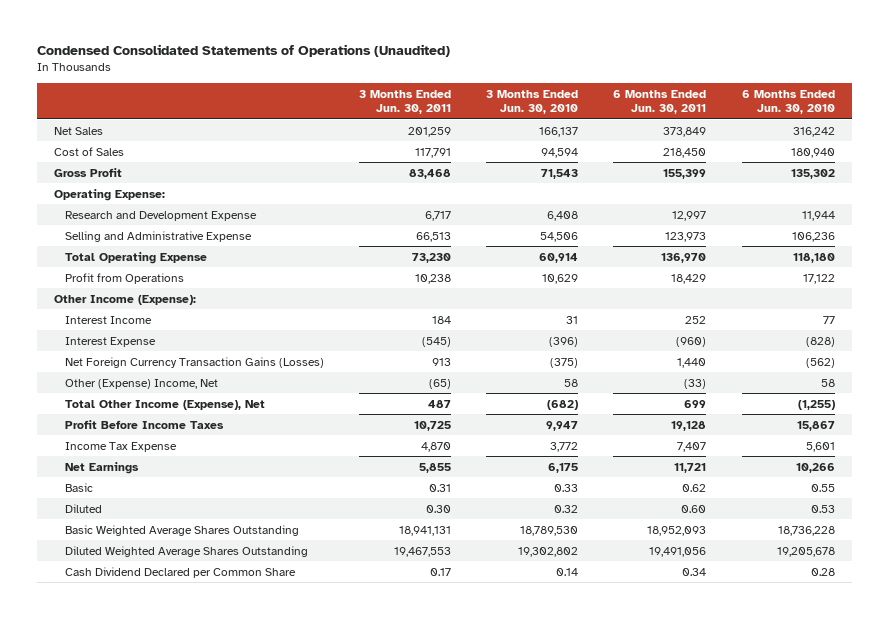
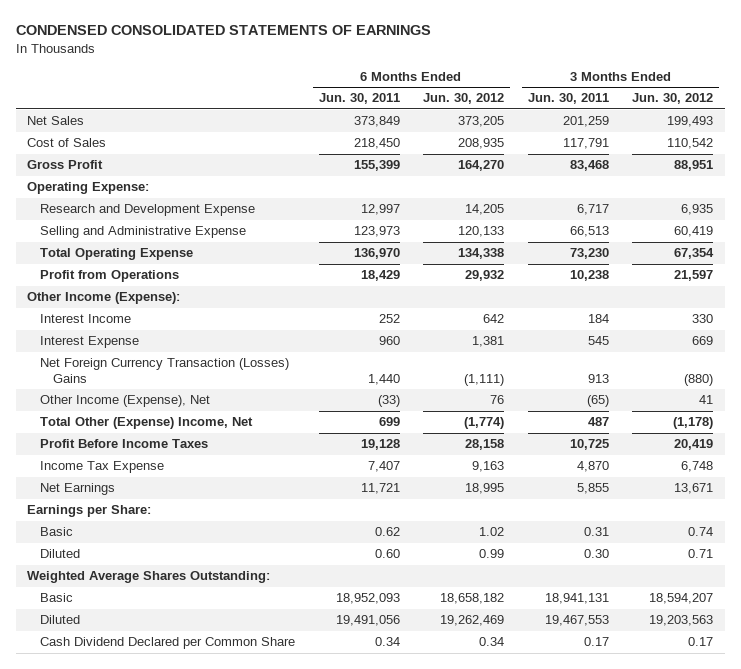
[36,44,450,58] Condensed Consolidated Statements of Operations (Unaudited) -> [15,25,431,36] CONDENSED CONSOLIDATED STATEMENTS OF EARNINGS
[486,89,579,115] 3 Months Ended Jun. 30, 2010 -> none
[741,89,835,115] 6 Months Ended Jun. 30, 2010 -> none
none -> [423,93,505,105] Jun. 30, 2012
none -> [632,93,714,105] Jun. 30, 2012
[421,336,451,347] (545) -> [587,336,609,346] 545
[676,336,707,347] (960) -> [378,336,400,346] 960
[64,356,324,368] Net Foreign Currency Transaction Gains (Losses) -> [40,358,290,383] Net Foreign Currency Transaction (Losses) Gains
[64,378,218,389] Other (Expense) Income, Net -> [40,395,211,408] Other Income (Expense), Net
[64,399,265,410] Total Other Income (Expense), Net -> [40,417,254,430] Total Other (Expense) Income, Net
none -> [27,505,152,518] Earnings per Share:
none -> [27,571,271,584] Weighted Average Shares Outstanding:
[64,524,299,536] Basic Weighted Average Shares Outstanding -> [40,593,74,603] Basic
[64,545,308,557] Diluted Weighted Average Shares Outstanding -> [40,615,81,625] Diluted

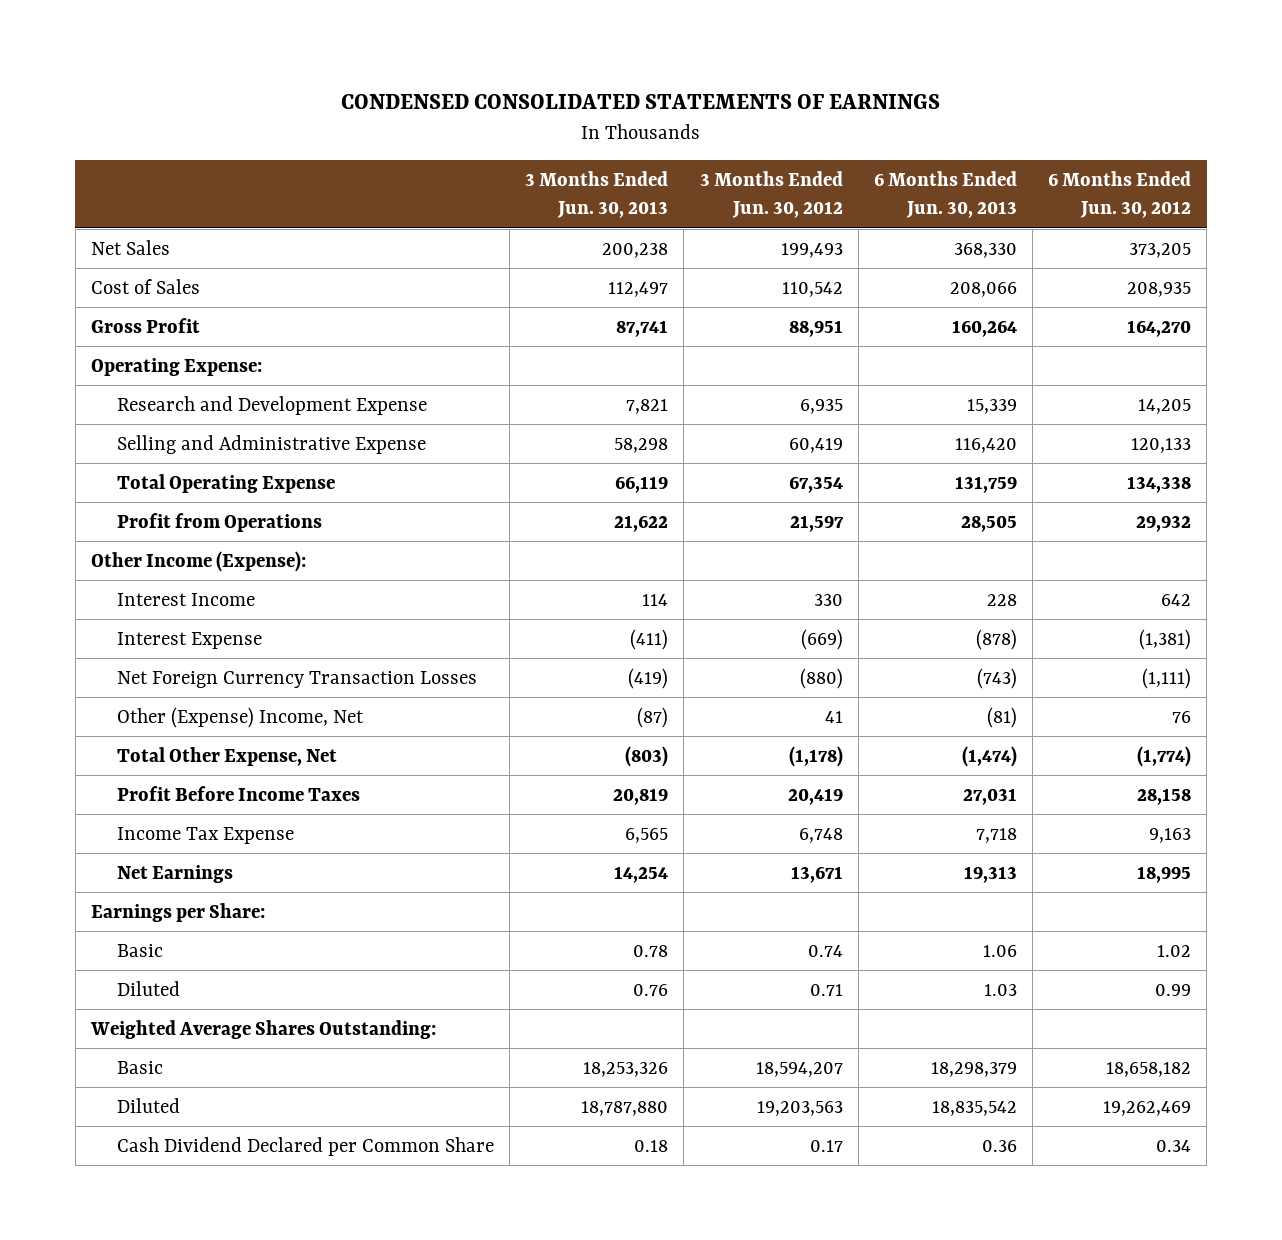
[318,93,400,105] Jun. 30, 2011 -> none
[527,93,609,105] Jun. 30, 2011 -> none
none -> [525,171,669,219] 3 Months Ended Jun. 30, 2013
none -> [873,171,1017,219] 6 Months Ended Jun. 30, 2013
[472,336,505,348] 1,381 -> [1139,628,1192,650] (1,381)
[692,336,714,346] 669 -> [800,628,843,650] (669)
[40,358,290,383] Net Foreign Currency Transaction (Losses) Gains -> [117,670,478,688] Net Foreign Currency Transaction Losses
[40,395,211,408] Other Income (Expense), Net -> [117,706,365,728] Other (Expense) Income, Net
[40,417,254,430] Total Other (Expense) Income, Net -> [117,746,338,766] Total Other Expense, Net

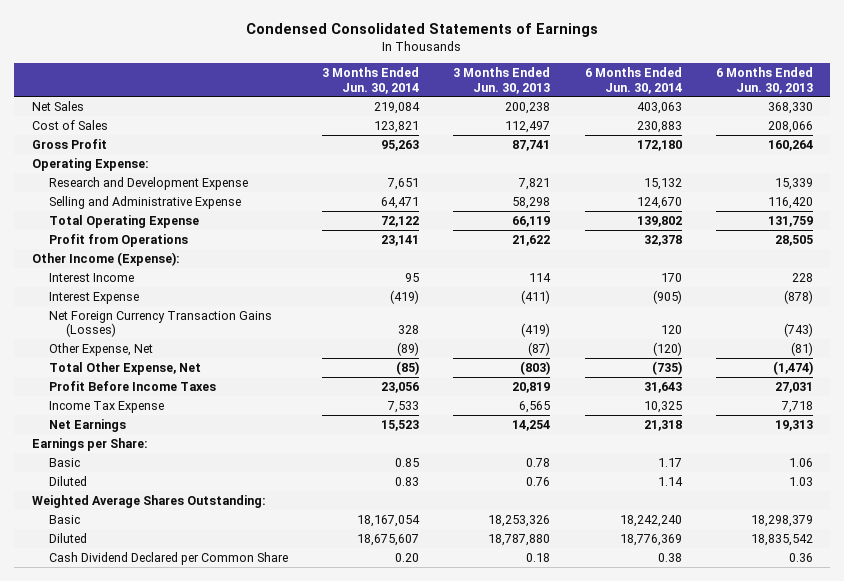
[341,94,941,110] CONDENSED CONSOLIDATED STATEMENTS OF EARNINGS -> [246,22,599,37] Condensed Consolidated Statements of Earnings
[699,171,843,219] 3 Months Ended Jun. 30, 2012 -> none
[1048,171,1192,219] 6 Months Ended Jun. 30, 2012 -> none
none -> [322,67,420,94] 3 Months Ended Jun. 30, 2014
none -> [584,67,682,94] 6 Months Ended Jun. 30, 2014
[117,670,478,688] Net Foreign Currency Transaction Losses -> [48,310,272,338] Net Foreign Currency Transaction Gains (Losses)
[117,706,365,728] Other (Expense) Income, Net -> [48,342,153,356] Other Expense, Net

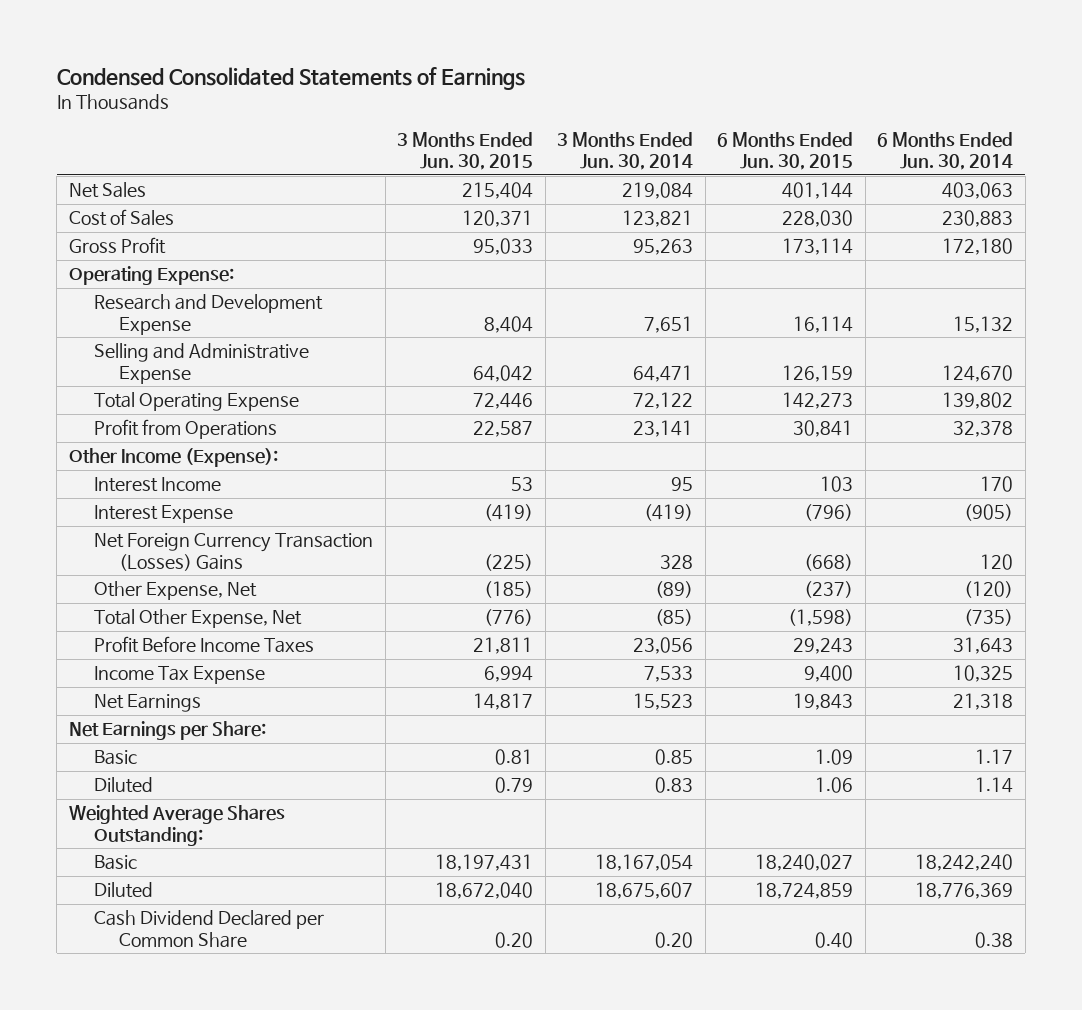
[453,67,551,94] 3 Months Ended Jun. 30, 2013 -> none
[715,67,813,94] 6 Months Ended Jun. 30, 2013 -> none
none -> [397,132,534,171] 3 Months Ended Jun. 30, 2015
none -> [717,132,854,171] 6 Months Ended Jun. 30, 2015
[48,310,272,338] Net Foreign Currency Transaction Gains (Losses) -> [94,533,374,571] Net Foreign Currency Transaction (Losses) Gains
[31,437,148,451] Earnings per Share: -> [68,721,266,741] Net Earnings per Share:

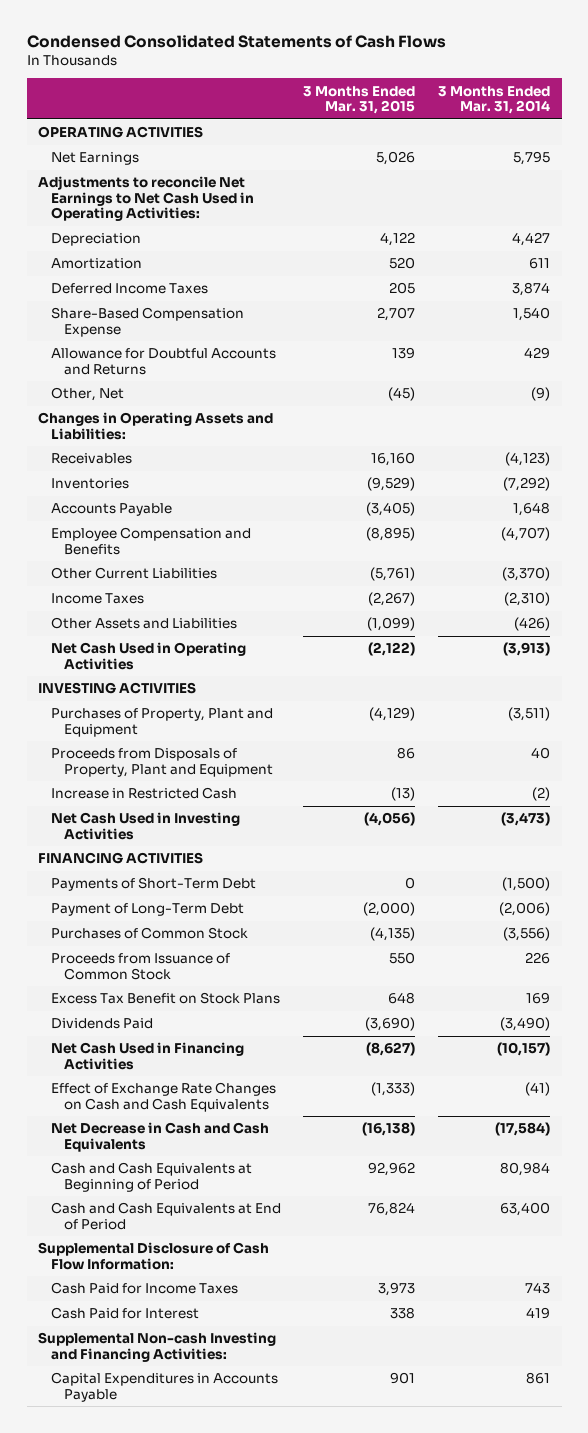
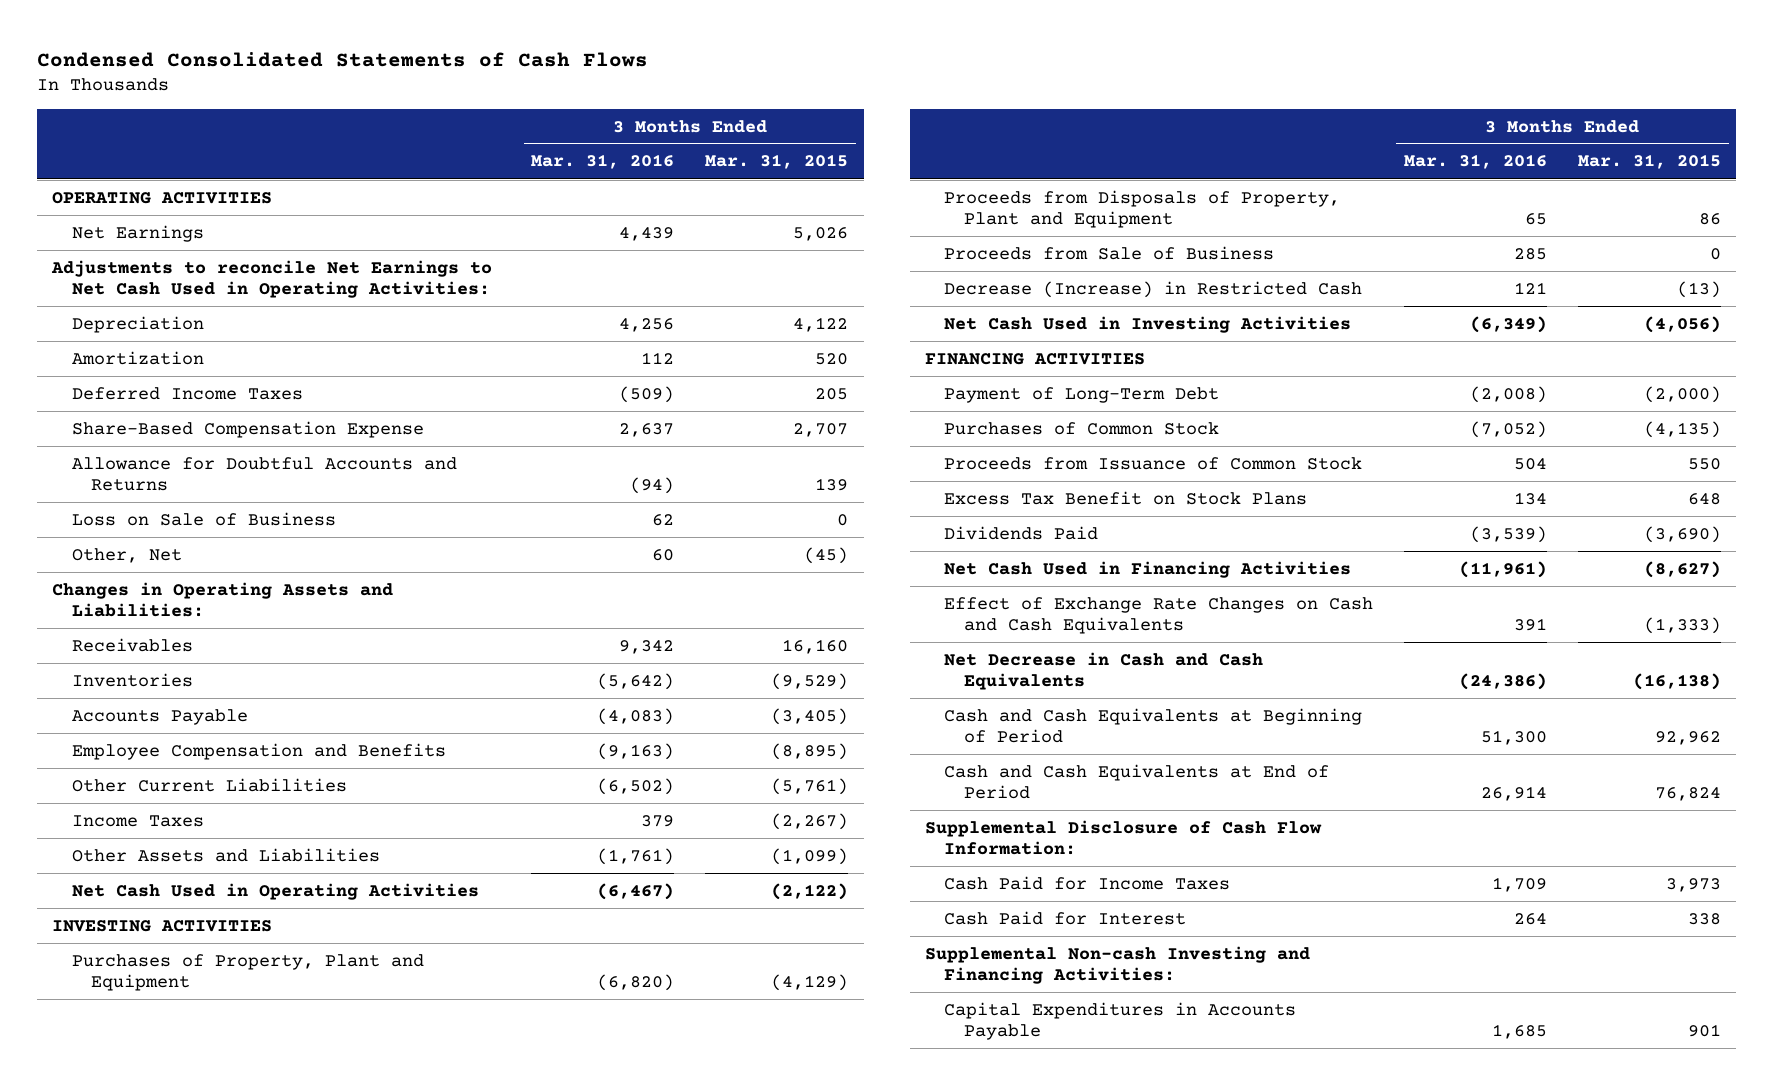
[438,85,551,115] 3 Months Ended Mar. 31, 2014 -> none
none -> [531,154,675,170] Mar. 31, 2016
none -> [71,511,336,526] Loss on Sale of Business
none -> [944,245,1275,260] Proceeds from Sale of Business
[50,787,237,800] Increase in Restricted Cash -> [944,280,1363,298] Decrease (Increase) in Restricted Cash
[50,877,256,892] Payments of Short-Term Debt -> none

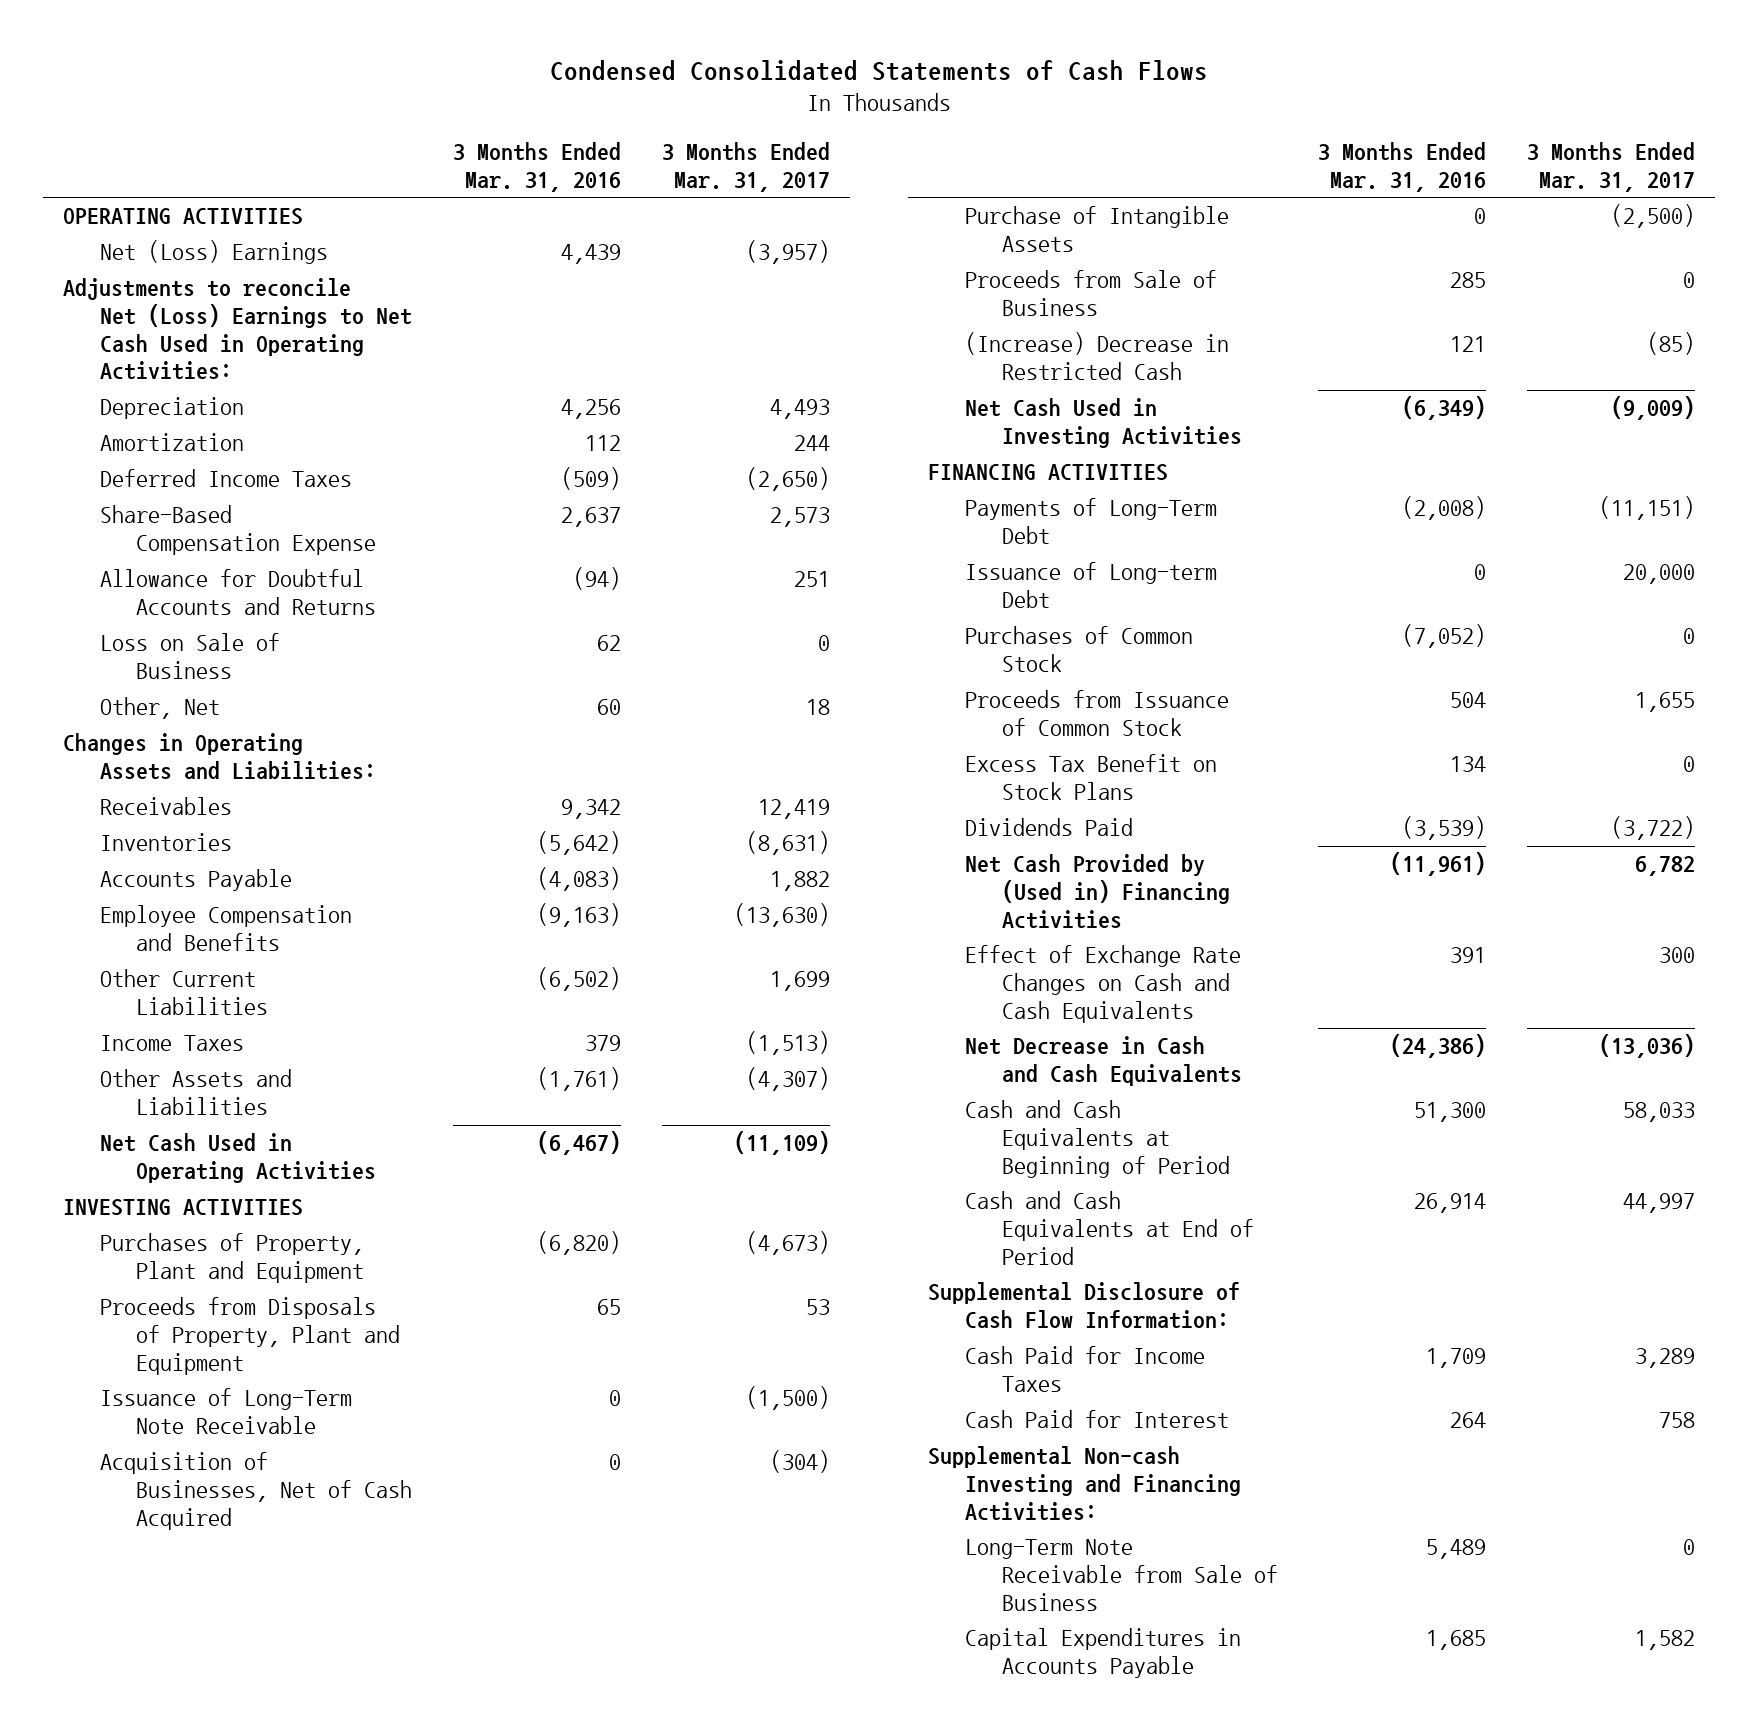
[705,154,849,170] Mar. 31, 2015 -> none
none -> [661,142,830,192] 3 Months Ended Mar. 31, 2017
[71,224,204,242] Net Earnings -> [99,240,328,265] Net (Loss) Earnings
[51,259,493,299] Adjustments to reconcile Net Earnings to Net Cash Used in Operating Activities: -> [63,278,412,381] Adjustments to reconcile Net (Loss) Earnings to Net Cash Used in Operating Activities:
none -> [99,1388,352,1435] Issuance of Long-Term Note Receivable
none -> [99,1452,413,1530] Acquisition of Businesses, Net of Cash Acquired
none -> [965,206,1230,253] Purchase of Intangible Assets
[944,280,1363,298] Decrease (Increase) in Restricted Cash -> [965,332,1230,381] (Increase) Decrease in Restricted Cash
[944,386,1220,403] Payment of Long-Term Debt -> [965,498,1218,545] Payments of Long-Term Debt
none -> [965,562,1218,609] Issuance of Long-term Debt
[944,560,1352,578] Net Cash Used in Financing Activities -> [965,854,1230,929] Net Cash Provided by (Used in) Financing Activities
none -> [965,1539,1278,1611] Long-Term Note Receivable from Sale of Business

